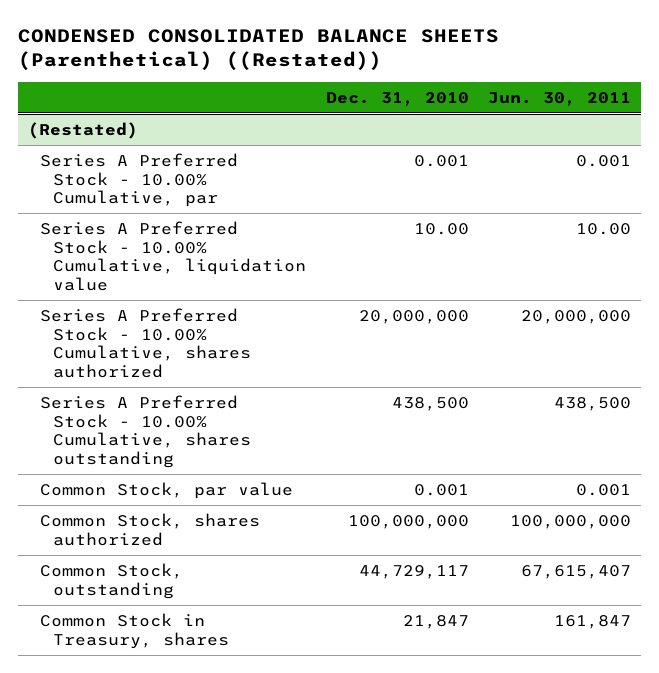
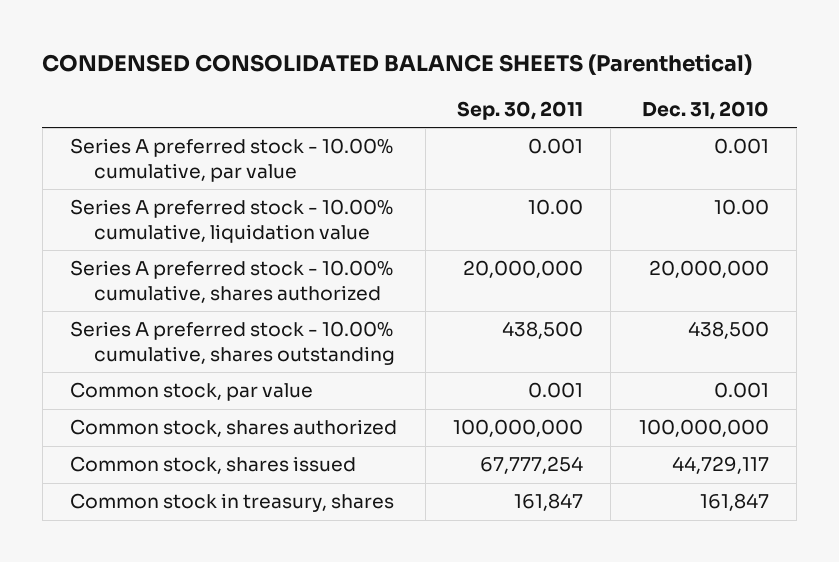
[17,28,499,71] CONDENSED CONSOLIDATED BALANCE SHEETS (Parenthetical) ((Restated)) -> [42,54,753,76] CONDENSED CONSOLIDATED BALANCE SHEETS (Parenthetical)
[488,91,632,106] Jun. 30, 2011 -> none
none -> [456,100,583,120] Sep. 30, 2011
[27,121,138,139] (Restated) -> none
[40,152,239,208] Series A Preferred Stock - 10.00% Cumulative, par -> [70,138,394,182] Series A preferred stock - 10.00% cumulative, par value
[40,220,307,291] Series A Preferred Stock - 10.00% Cumulative, liquidation value -> [70,199,394,243] Series A preferred stock - 10.00% cumulative, liquidation value
[40,307,252,378] Series A Preferred Stock - 10.00% Cumulative, shares authorized -> [70,260,394,303] Series A preferred stock - 10.00% cumulative, shares authorized
[40,394,252,468] Series A Preferred Stock - 10.00% Cumulative, shares outstanding -> [70,321,395,365] Series A preferred stock - 10.00% cumulative, shares outstanding
[40,481,294,499] Common Stock, par value -> [70,382,314,402] Common stock, par value
[40,512,261,546] Common Stock, shares authorized -> [70,419,398,438] Common stock, shares authorized
[40,562,184,599] Common Stock, outstanding -> [70,456,357,475] Common stock, shares issued
[40,612,230,649] Common Stock in Treasury, shares -> [70,493,395,513] Common stock in treasury, shares
[402,614,469,629] 21,847 -> [699,493,769,512] 161,847

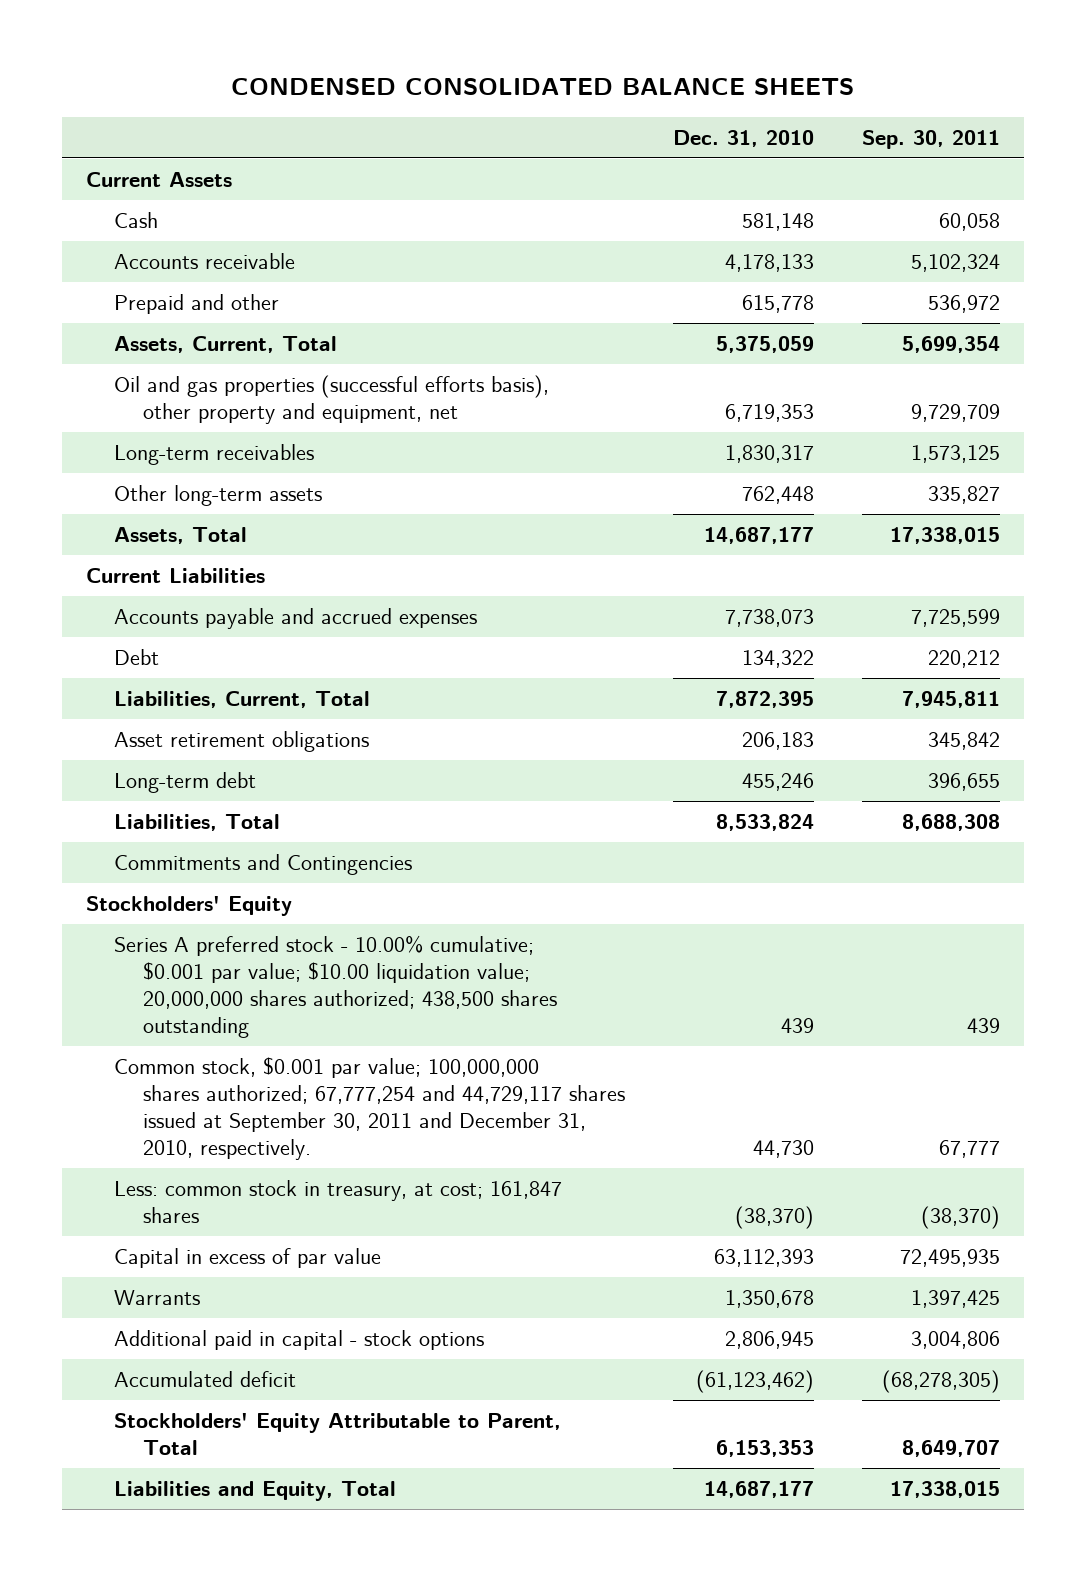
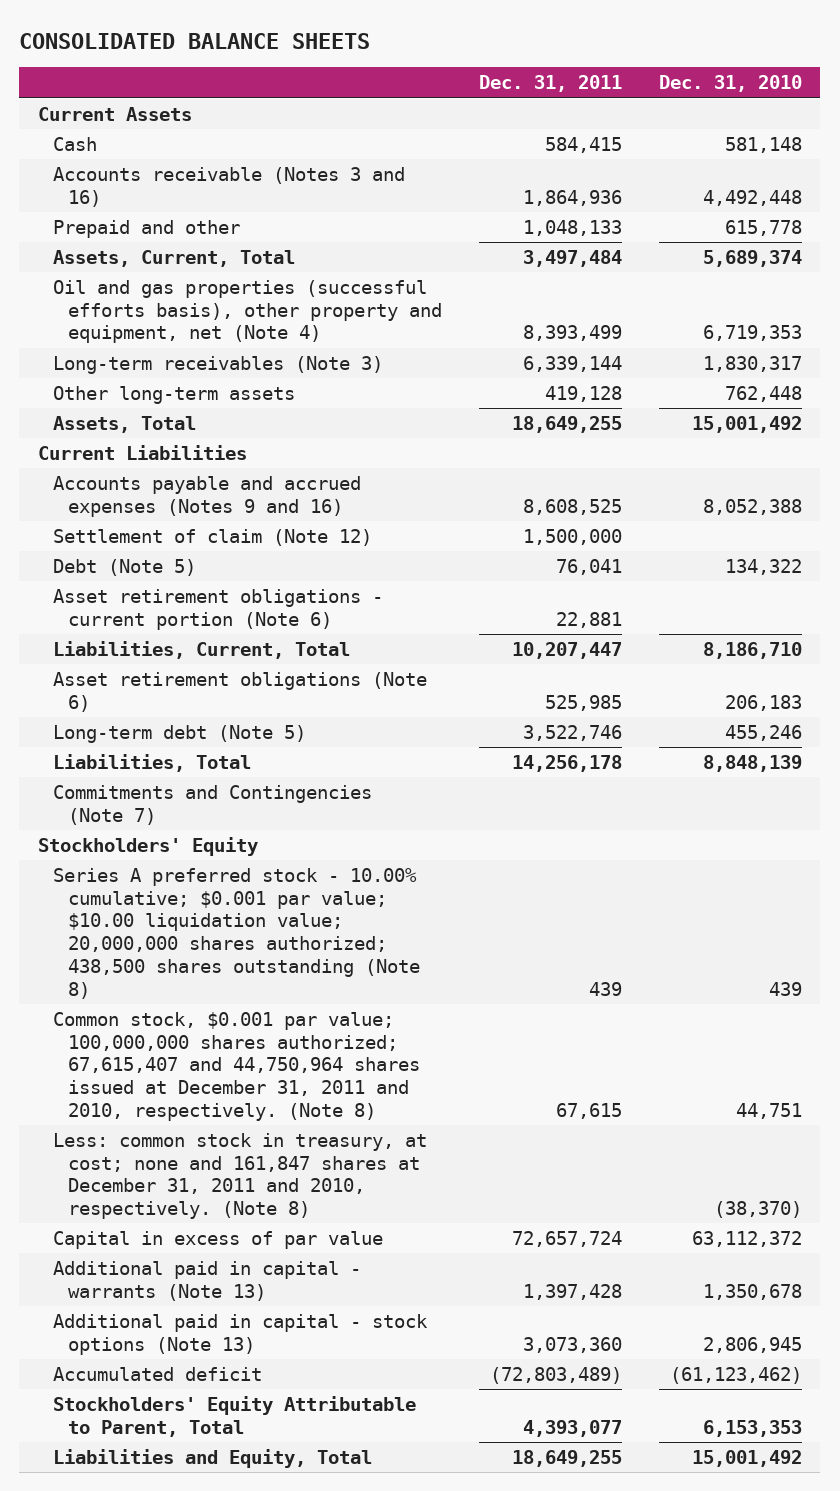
[231,78,855,96] CONDENSED CONSOLIDATED BALANCE SHEETS -> [19,32,371,49] CONSOLIDATED BALANCE SHEETS
[862,129,1001,149] Sep. 30, 2011 -> none
none -> [479,75,623,93] Dec. 31, 2011
[114,253,296,270] Accounts receivable -> [53,167,406,207] Accounts receivable (Notes 3 and 16)
[725,254,815,273] 4,178,133 -> [703,189,803,206] 4,492,448
[716,336,815,354] 5,375,059 -> [703,250,803,268] 5,689,374
[114,375,550,424] Oil and gas properties (successful efforts basis), other property and equipment, net -> [53,280,443,344] Oil and gas properties (successful efforts basis), other property and equipment, net (Note 4)
[114,444,315,466] Long-term receivables -> [53,356,384,375] Long-term receivables (Note 3)
[704,527,815,545] 14,687,177 -> [692,416,803,434] 15,001,492
[114,608,478,630] Accounts payable and accrued expenses -> [53,476,362,517] Accounts payable and accrued expenses (Notes 9 and 16)
[725,609,815,628] 7,738,073 -> [703,498,803,515] 8,052,388
none -> [53,529,373,547] Settlement of claim (Note 12)
[114,649,160,666] Debt -> [53,559,197,577] Debt (Note 5)
none -> [53,589,384,630] Asset retirement obligations - current portion (Note 6)
[716,691,815,709] 7,872,395 -> [703,642,803,660] 8,186,710
[114,731,370,753] Asset retirement obligations -> [53,672,428,712] Asset retirement obligations (Note 6)
[114,772,257,794] Long-term debt -> [53,725,307,744] Long-term debt (Note 5)
[716,814,815,832] 8,533,824 -> [703,755,803,773] 8,848,139
[114,854,413,876] Commitments and Contingencies -> [53,785,373,825] Commitments and Contingencies (Note 7)
[114,935,557,1038] Series A preferred stock - 10.00% cumulative; $0.001 par value; $10.00 liquidation value; 20,000,000 shares authorized; 438,500 shares outstanding -> [53,868,421,999] Series A preferred stock - 10.00% cumulative; $0.001 par value; $10.00 liquidation value; 20,000,000 shares authorized; 438,500 shares outstanding (Note 8)
[114,1057,625,1160] Common stock, $0.001 par value; 100,000,000 shares authorized; 67,777,254 and 44,729,117 shares issued at September 30, 2011 and December 31, 2010, respectively. -> [53,1012,421,1121] Common stock, $0.001 par value; 100,000,000 shares authorized; 67,615,407 and 44,750,964 shares issued at December 31, 2011 and 2010, respectively. (Note 8)
[753,1139,815,1158] 44,730 -> [736,1102,803,1119] 44,751
[114,1180,563,1223] Less: common stock in treasury, at cost; 161,847 shares -> [53,1133,428,1220] Less: common stock in treasury, at cost; none and 161,847 shares at December 31, 2011 and 2010, respectively. (Note 8)
[714,1249,815,1268] 63,112,393 -> [692,1231,803,1248] 63,112,372
[114,1290,201,1306] Warrants -> [53,1261,362,1301] Additional paid in capital - warrants (Note 13)
[114,1330,485,1351] Additional paid in capital - stock options -> [53,1314,429,1355] Additional paid in capital - stock options (Note 13)
[704,1481,815,1499] 14,687,177 -> [692,1450,803,1468] 15,001,492

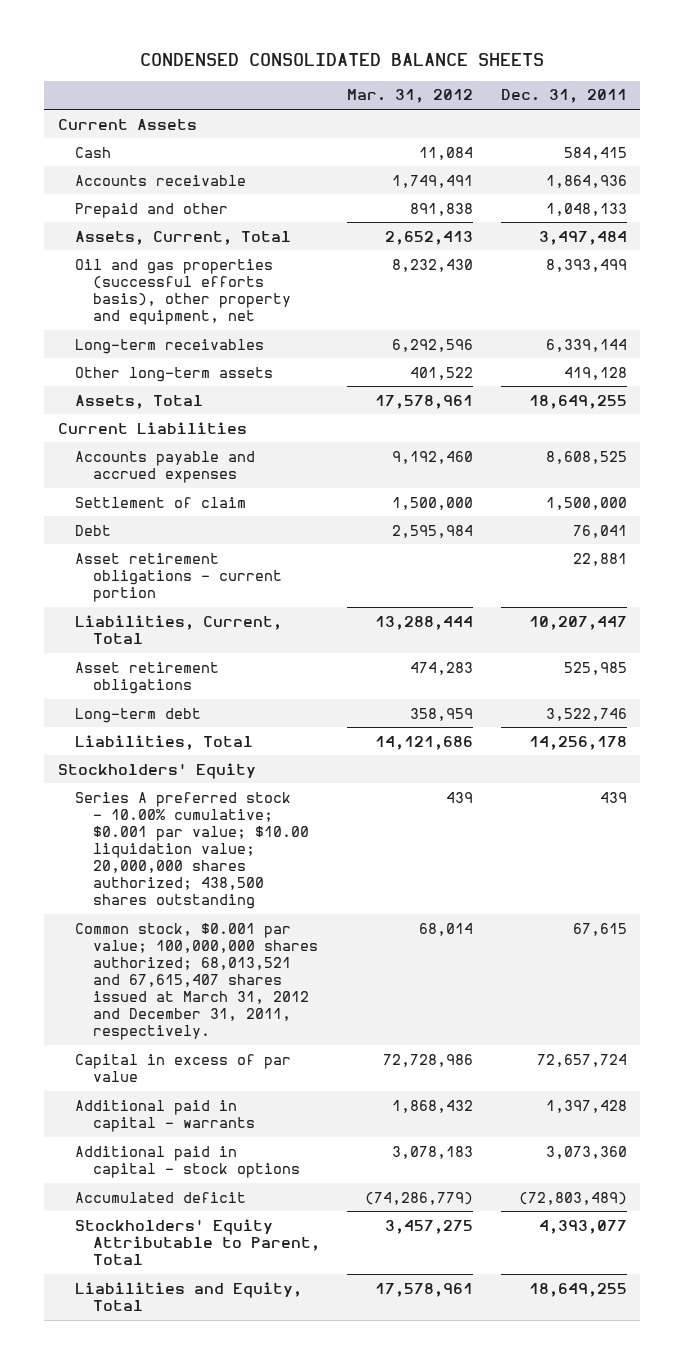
[19,32,371,49] CONSOLIDATED BALANCE SHEETS -> [140,53,545,67] CONDENSED CONSOLIDATED BALANCE SHEETS
[659,75,803,93] Dec. 31, 2010 -> none
none -> [347,89,474,104] Mar. 31, 2012
[53,167,406,207] Accounts receivable (Notes 3 and 16) -> [75,174,247,186] Accounts receivable
[53,280,443,344] Oil and gas properties (successful efforts basis), other property and equipment, net (Note 4) -> [75,258,292,326] Oil and gas properties (successful efforts basis), other property and equipment, net
[53,356,384,375] Long-term receivables (Note 3) -> [75,338,265,354] Long-term receivables
[53,476,362,517] Accounts payable and accrued expenses (Notes 9 and 16) -> [75,450,256,483] Accounts payable and accrued expenses
[53,529,373,547] Settlement of claim (Note 12) -> [75,496,247,508] Settlement of claim
[53,559,197,577] Debt (Note 5) -> [75,524,112,536] Debt
[53,589,384,630] Asset retirement obligations - current portion (Note 6) -> [75,552,283,602] Asset retirement obligations - current portion
[53,672,428,712] Asset retirement obligations (Note 6) -> [75,661,220,694] Asset retirement obligations
[53,725,307,744] Long-term debt (Note 5) -> [75,707,202,723] Long-term debt
[53,785,373,825] Commitments and Contingencies (Note 7) -> none
[53,1133,428,1220] Less: common stock in treasury, at cost; none and 161,847 shares at December 31, 2011 and 2010, respectively. (Note 8) -> none
[53,868,421,999] Series A preferred stock - 10.00% cumulative; $0.001 par value; $10.00 liquidation value; 20,000,000 shares authorized; 438,500 shares outstanding (Note 8) -> [75,791,310,910] Series A preferred stock - 10.00% cumulative; $0.001 par value; $10.00 liquidation value; 20,000,000 shares authorized; 438,500 shares outstanding
[53,1012,421,1121] Common stock, $0.001 par value; 100,000,000 shares authorized; 67,615,407 and 44,750,964 shares issued at December 31, 2011 and 2010, respectively. (Note 8) -> [75,922,319,1041] Common stock, $0.001 par value; 100,000,000 shares authorized; 68,013,521 and 67,615,407 shares issued at March 31, 2012 and December 31, 2011, respectively.
[53,1261,362,1301] Additional paid in capital - warrants (Note 13) -> [75,1099,256,1132] Additional paid in capital - warrants
[53,1314,429,1355] Additional paid in capital - stock options (Note 13) -> [75,1145,301,1178] Additional paid in capital - stock options

